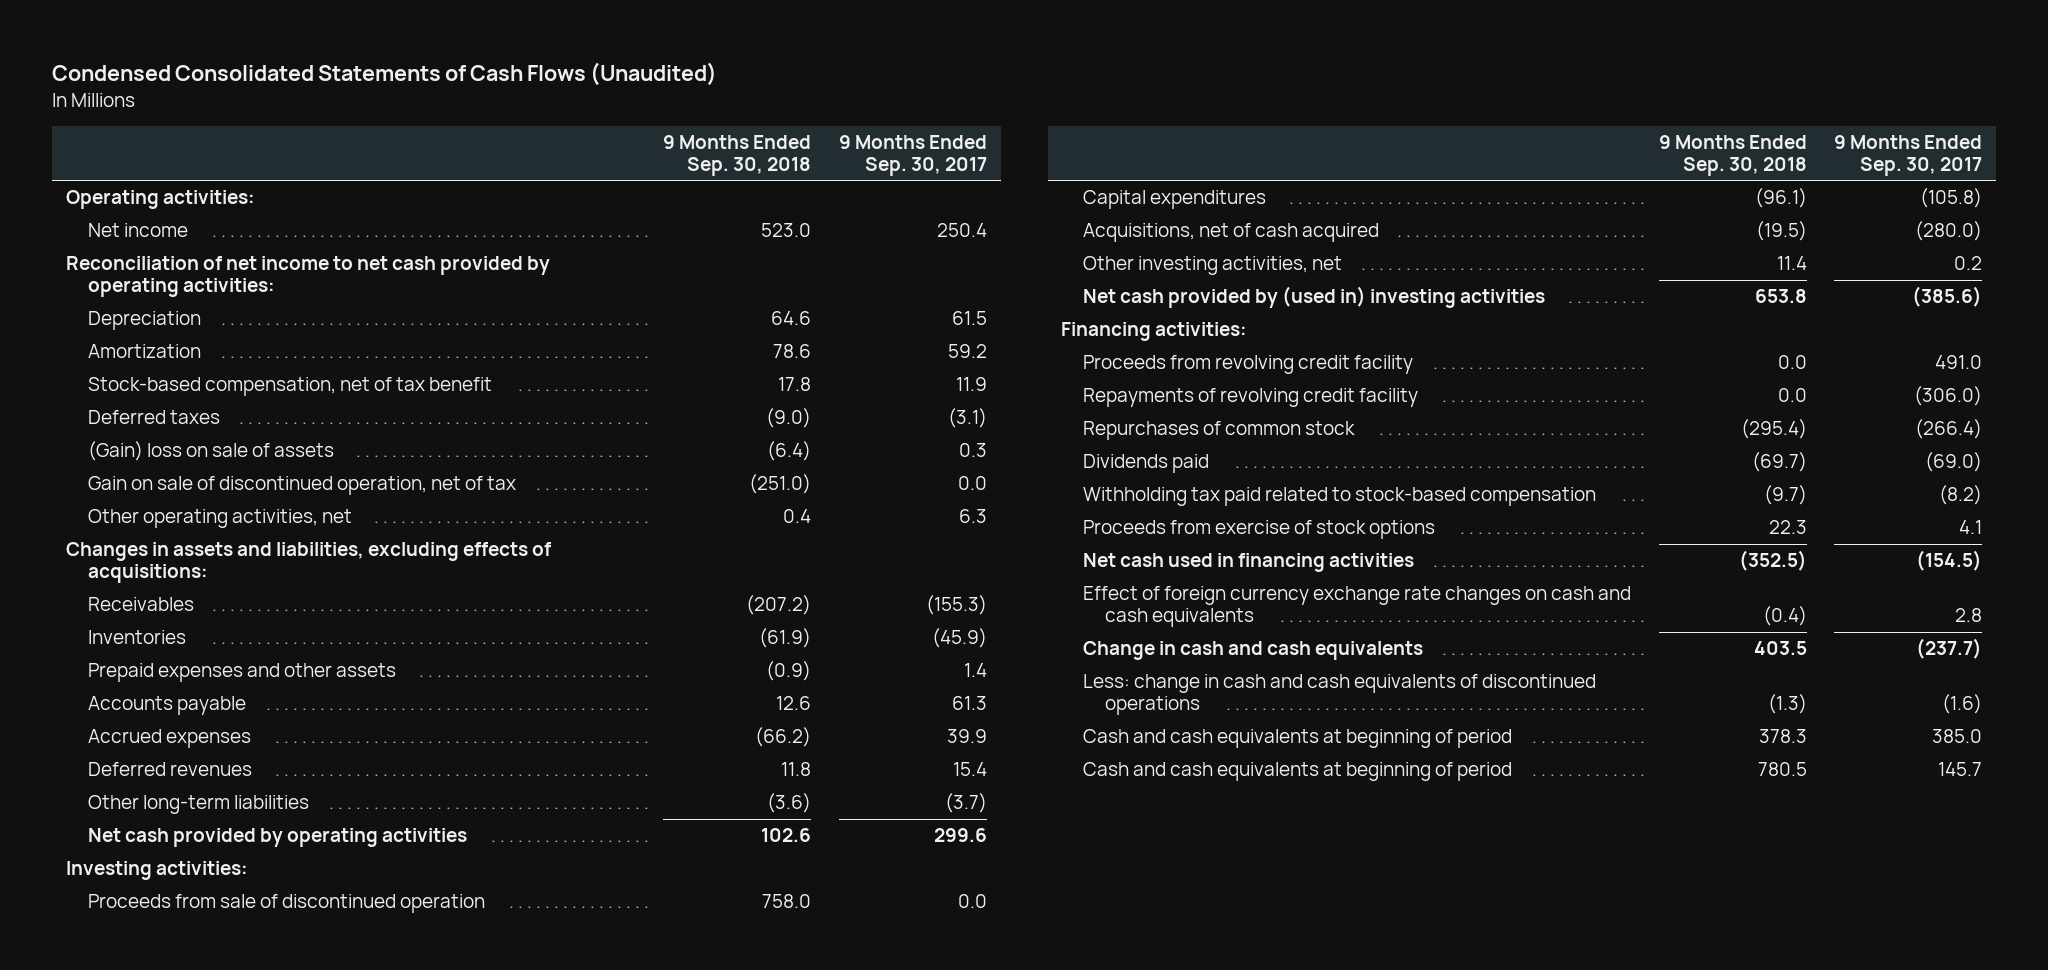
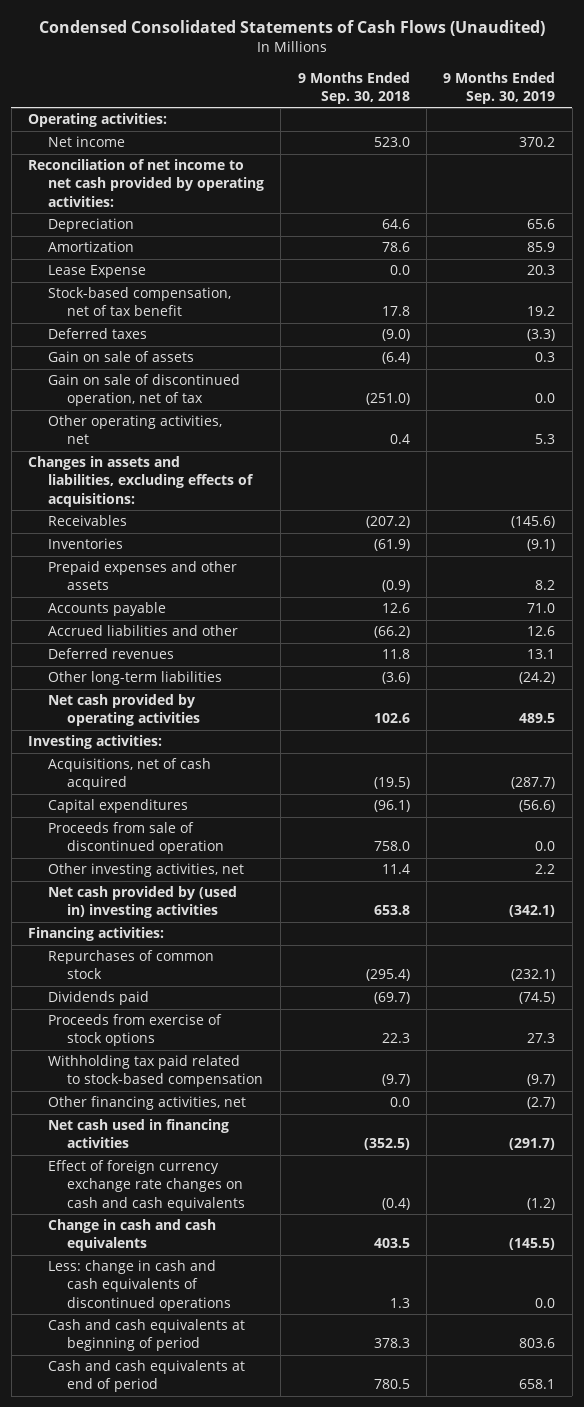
[838,134,987,176] 9 Months Ended Sep. 30, 2017 -> none
none -> [443,71,556,104] 9 Months Ended Sep. 30, 2019
none -> [47,265,146,279] Lease Expense
[87,441,334,462] (Gain) loss on sale of assets -> [47,351,194,363] Gain on sale of assets
[87,729,251,749] Accrued expenses -> [47,625,238,637] Accrued liabilities and other
[1082,190,1266,210] Capital expenditures -> [47,799,188,814] Capital expenditures
[87,894,485,914] Proceeds from sale of discontinued operation -> [47,822,225,855] Proceeds from sale of discontinued operation
[1082,355,1413,375] Proceeds from revolving credit facility -> none
[1082,388,1418,408] Repayments of revolving credit facility -> none
[1082,487,1596,507] Withholding tax paid related to stock-based compensation -> [47,1055,264,1088] Withholding tax paid related to stock-based compensation
none -> [47,1096,246,1111] Other financing activities, net
[1767,694,1807,715] (1.3) -> [389,1297,410,1308] 1.3
[1082,762,1512,782] Cash and cash equivalents at beginning of period -> [47,1360,245,1393] Cash and cash equivalents at end of period

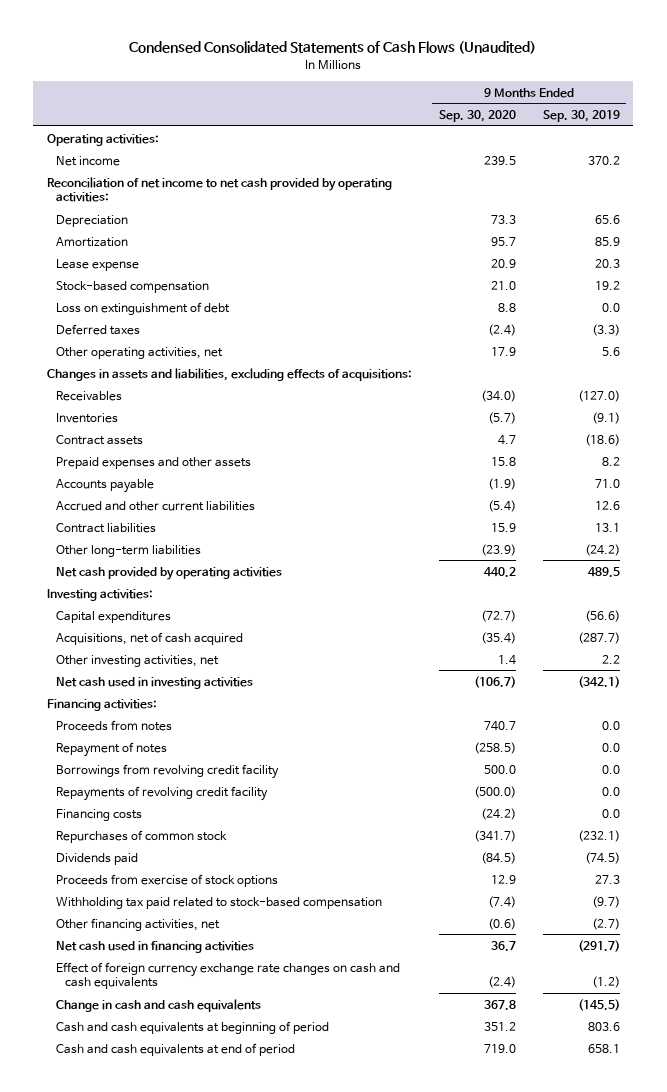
[297,71,410,104] 9 Months Ended Sep. 30, 2018 -> none
none -> [438,109,516,122] Sep. 30, 2020
[47,265,146,279] Lease Expense -> [55,258,139,271] Lease expense
[47,287,231,317] Stock-based compensation, net of tax benefit -> [55,280,209,293] Stock-based compensation
none -> [55,301,230,315] Loss on extinguishment of debt
[47,351,194,363] Gain on sale of assets -> none
[47,374,240,407] Gain on sale of discontinued operation, net of tax -> none
[535,434,556,445] 5.3 -> [601,346,620,356] 5.6
[511,516,556,529] (145.6) -> [577,389,620,402] (127.0)
none -> [55,434,143,445] Contract assets
[47,625,238,637] Accrued liabilities and other -> [55,500,255,511] Accrued and other current liabilities
[47,648,174,660] Deferred revenues -> [55,522,156,533] Contract liabilities
[47,822,225,855] Proceeds from sale of discontinued operation -> none
[47,758,211,791] Acquisitions, net of cash acquired -> [55,631,243,645] Acquisitions, net of cash acquired
[47,886,237,919] Net cash provided by (used in) investing activities -> [55,676,253,689] Net cash used in investing activities
none -> [55,719,172,731] Proceeds from notes
none -> [55,741,167,757] Repayment of notes
none -> [55,763,279,779] Borrowings from revolving credit facility
none -> [55,785,268,801] Repayments of revolving credit facility
none -> [55,808,142,821] Financing costs
[47,1260,232,1311] Less: change in cash and cash equivalents of discontinued operations -> none

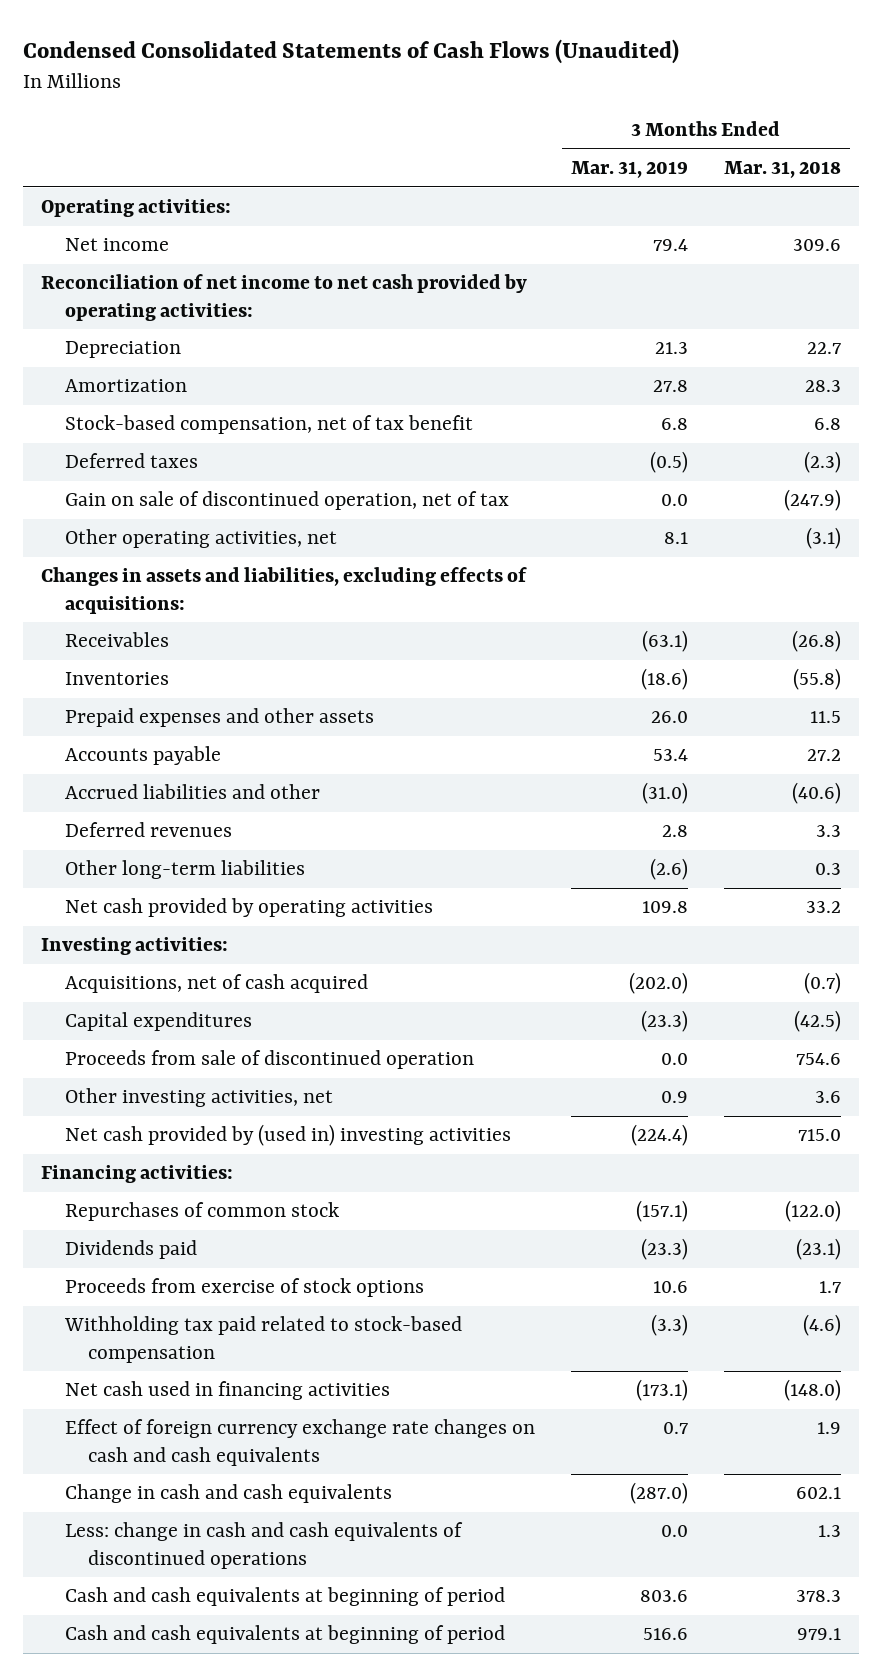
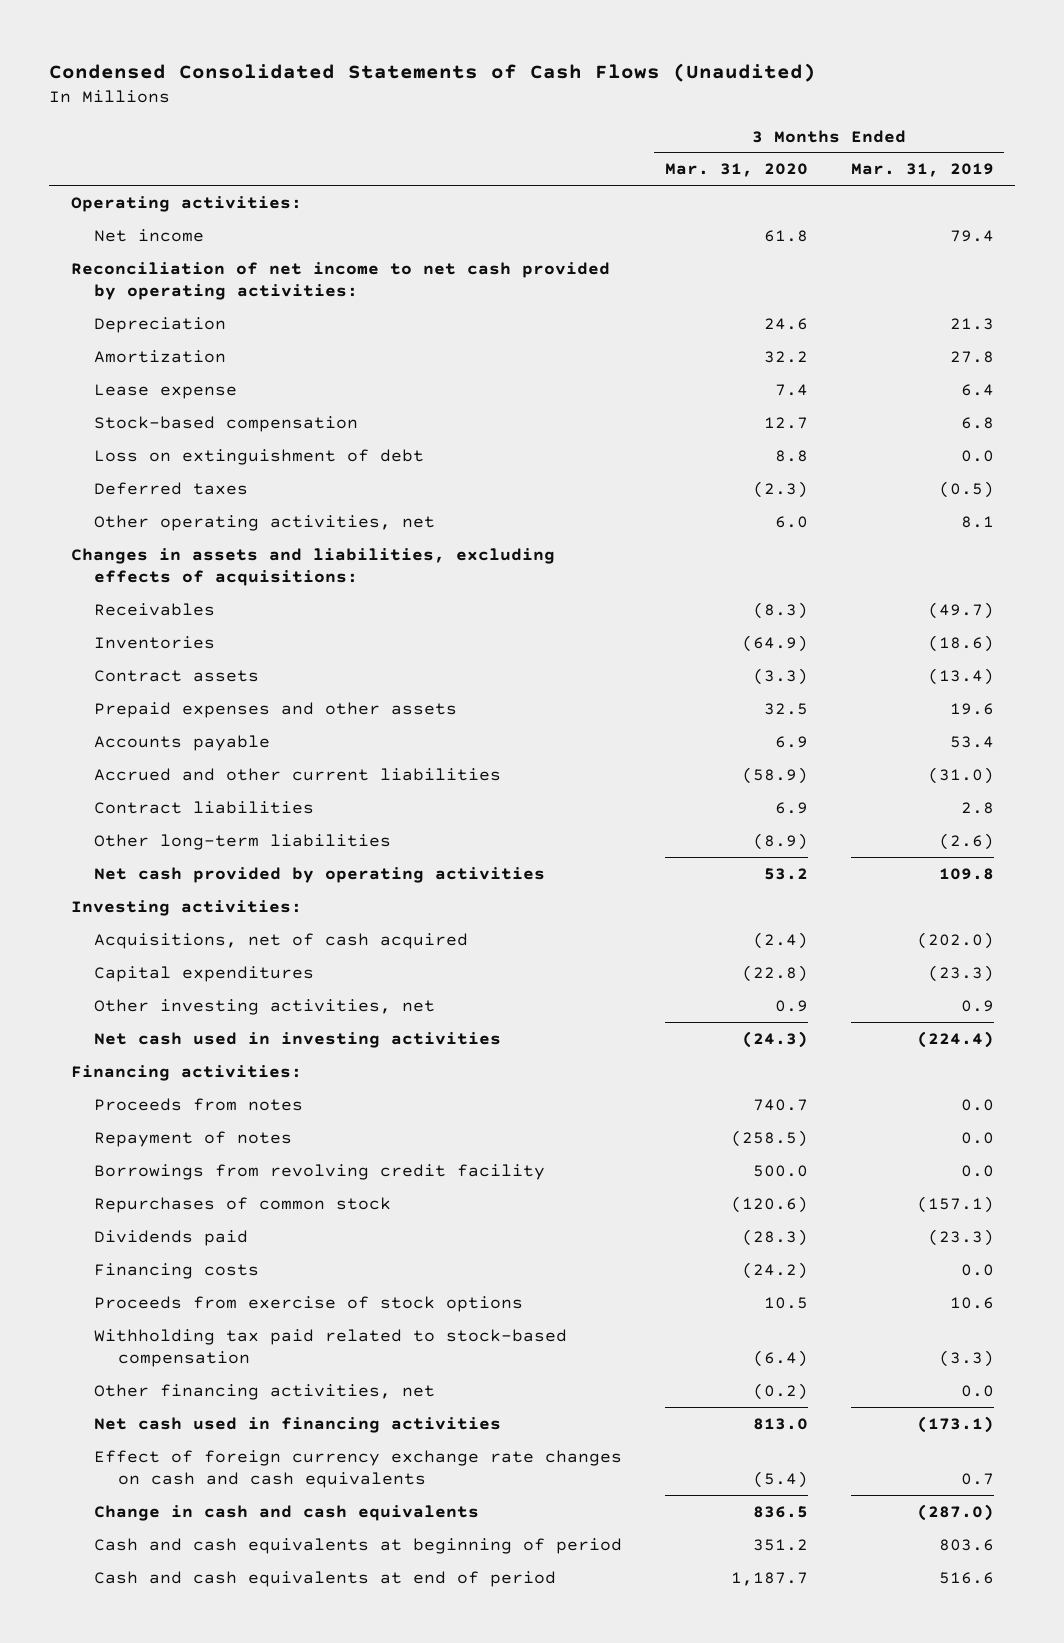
[723,161,841,179] Mar. 31, 2018 -> none
none -> [665,163,809,178] Mar. 31, 2020
none -> [94,383,238,399] Lease expense
[64,415,473,435] Stock-based compensation, net of tax benefit -> [94,415,359,432] Stock-based compensation
none -> [94,448,425,465] Loss on extinguishment of debt
[64,491,509,511] Gain on sale of discontinued operation, net of tax -> none
[641,630,688,653] (63.1) -> [927,601,994,619] (49.7)
none -> [94,669,260,682] Contract assets
[650,711,688,724] 26.0 -> [949,702,994,715] 19.6
[64,784,320,800] Accrued liabilities and other -> [94,767,502,781] Accrued and other current liabilities
[64,822,232,838] Deferred revenues -> [94,800,315,814] Contract liabilities
[64,1050,474,1070] Proceeds from sale of discontinued operation -> none
[64,1124,511,1147] Net cash provided by (used in) investing activities -> [94,1031,502,1048] Net cash used in investing activities
none -> [94,1097,304,1111] Proceeds from notes
none -> [94,1130,293,1147] Repayment of notes
none -> [94,1163,546,1180] Borrowings from revolving credit facility
none -> [94,1262,260,1279] Financing costs
none -> [94,1383,436,1400] Other financing activities, net
[64,1522,463,1569] Less: change in cash and cash equivalents of discontinued operations -> none
[64,1625,505,1645] Cash and cash equivalents at beginning of period -> [94,1570,557,1587] Cash and cash equivalents at end of period

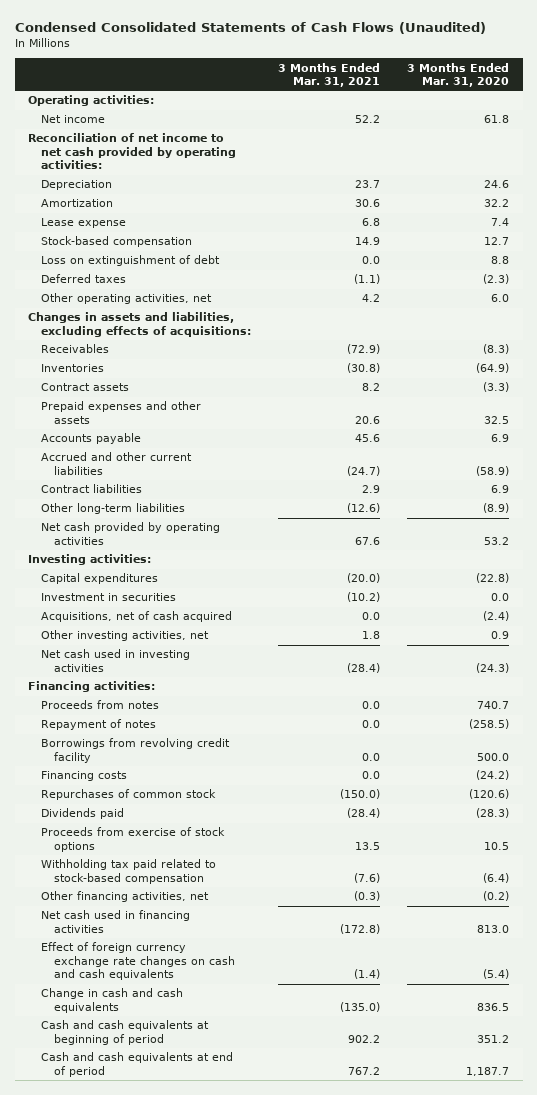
[850,163,994,178] Mar. 31, 2019 -> none
none -> [278,62,381,88] 3 Months Ended Mar. 31, 2021
none -> [41,593,177,602] Investment in securities
[94,932,469,949] Acquisitions, net of cash acquired -> [41,611,233,623] Acquisitions, net of cash acquired
[94,1262,260,1279] Financing costs -> [41,771,128,782] Financing costs

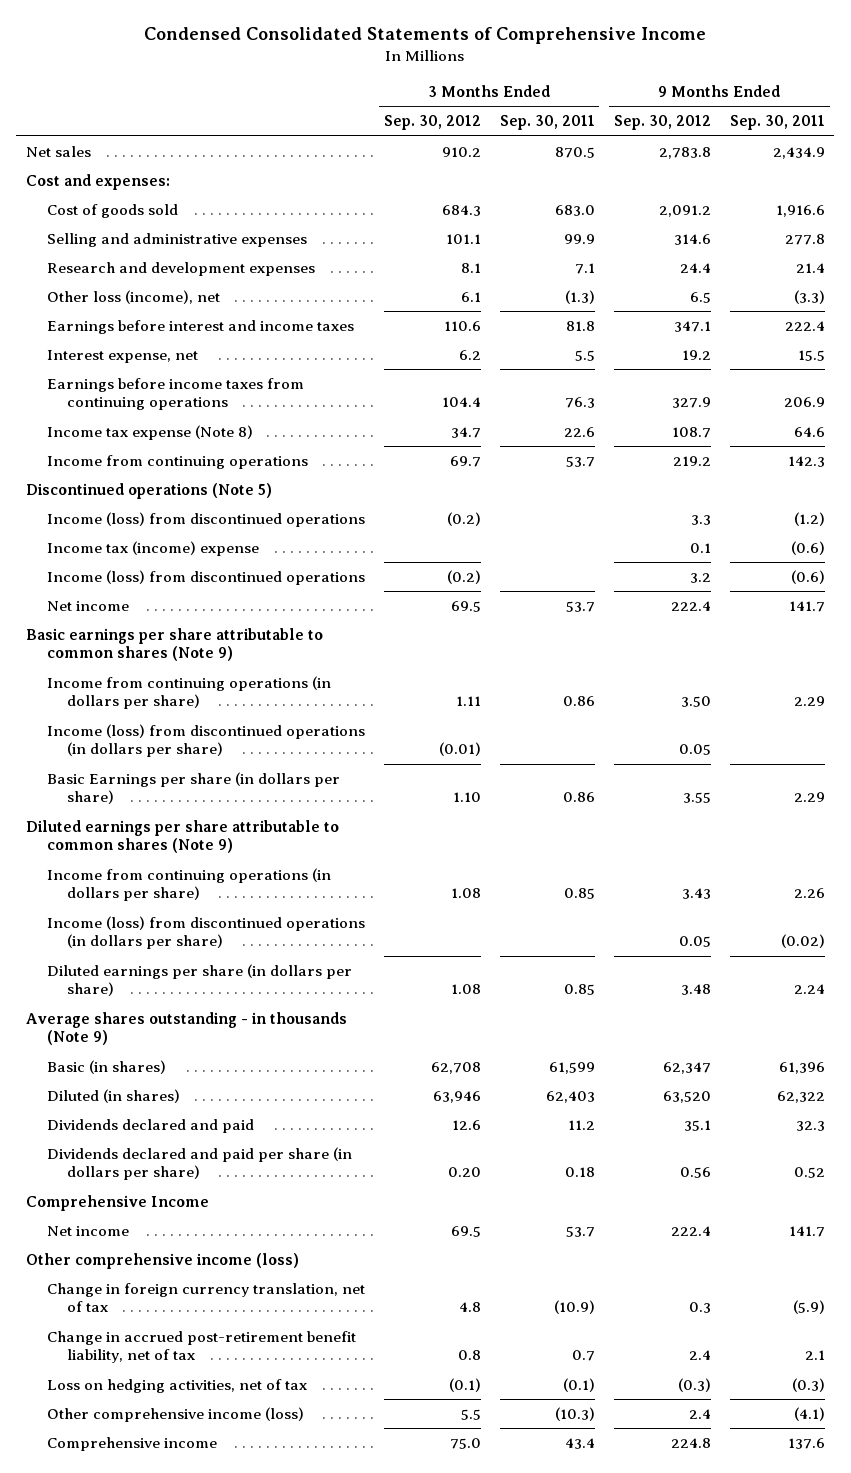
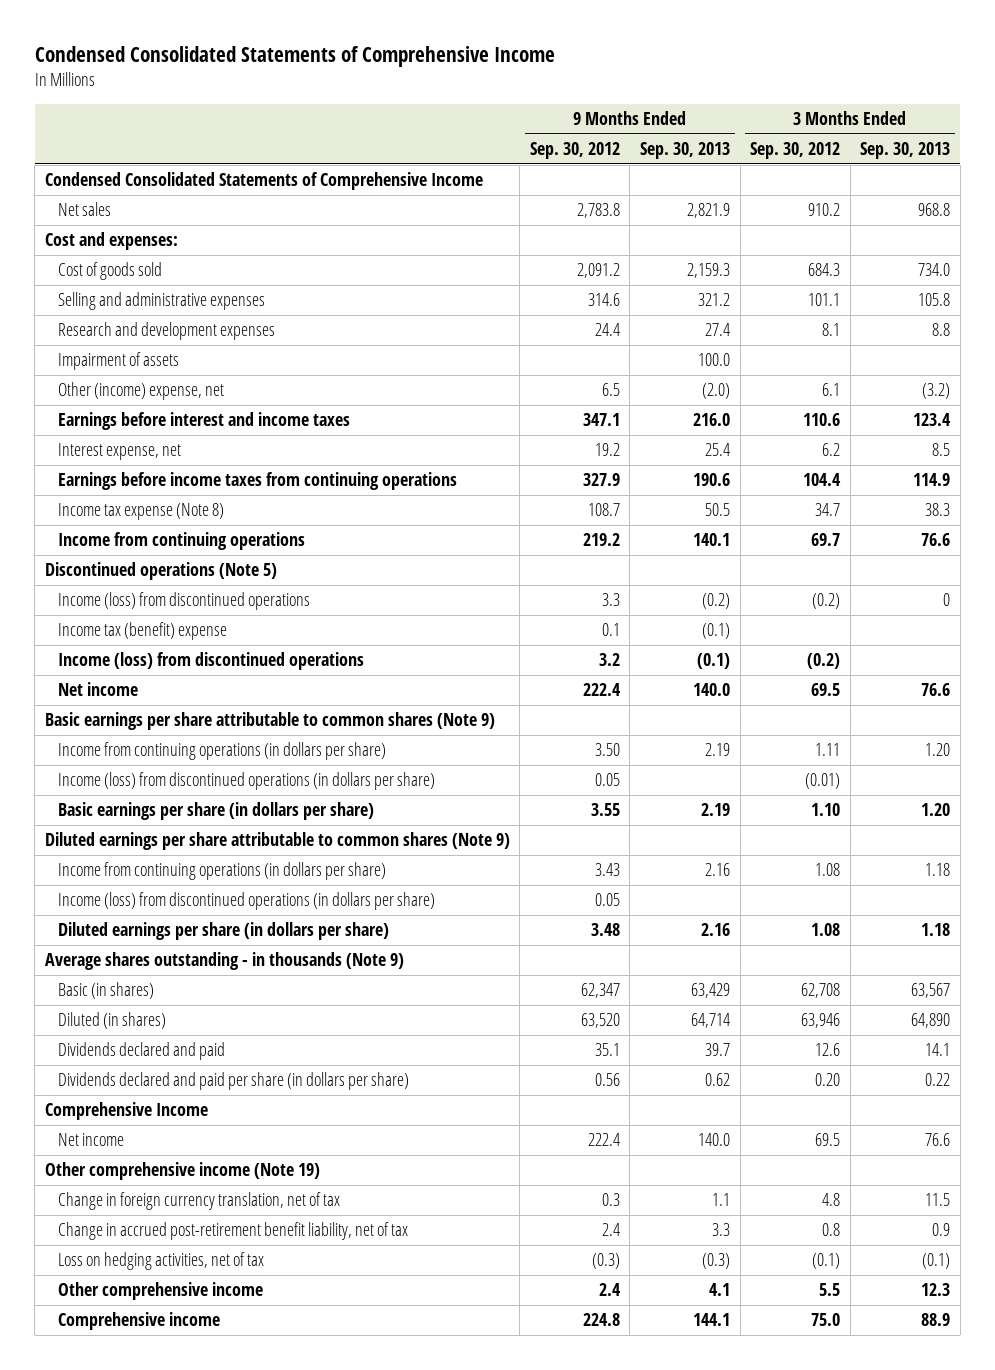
[499,115,595,131] Sep. 30, 2011 -> none
[729,115,825,131] Sep. 30, 2011 -> none
none -> [640,141,731,159] Sep. 30, 2013
none -> [860,141,951,159] Sep. 30, 2013
none -> [44,172,483,191] Condensed Consolidated Statements of Comprehensive Income
none -> [57,352,179,371] Impairment of assets
[46,290,220,305] Other loss (income), net -> [57,382,224,401] Other (income) expense, net
[46,541,259,557] Income tax (income) expense -> [57,622,227,641] Income tax (benefit) expense
[46,772,340,805] Basic Earnings per share (in dollars per share) -> [57,802,374,821] Basic earnings per share (in dollars per share)
[25,1253,299,1270] Other comprehensive income (loss) -> [44,1162,320,1181] Other comprehensive income (Note 19)
[46,1407,304,1423] Other comprehensive income (loss) -> [57,1282,263,1301] Other comprehensive income

